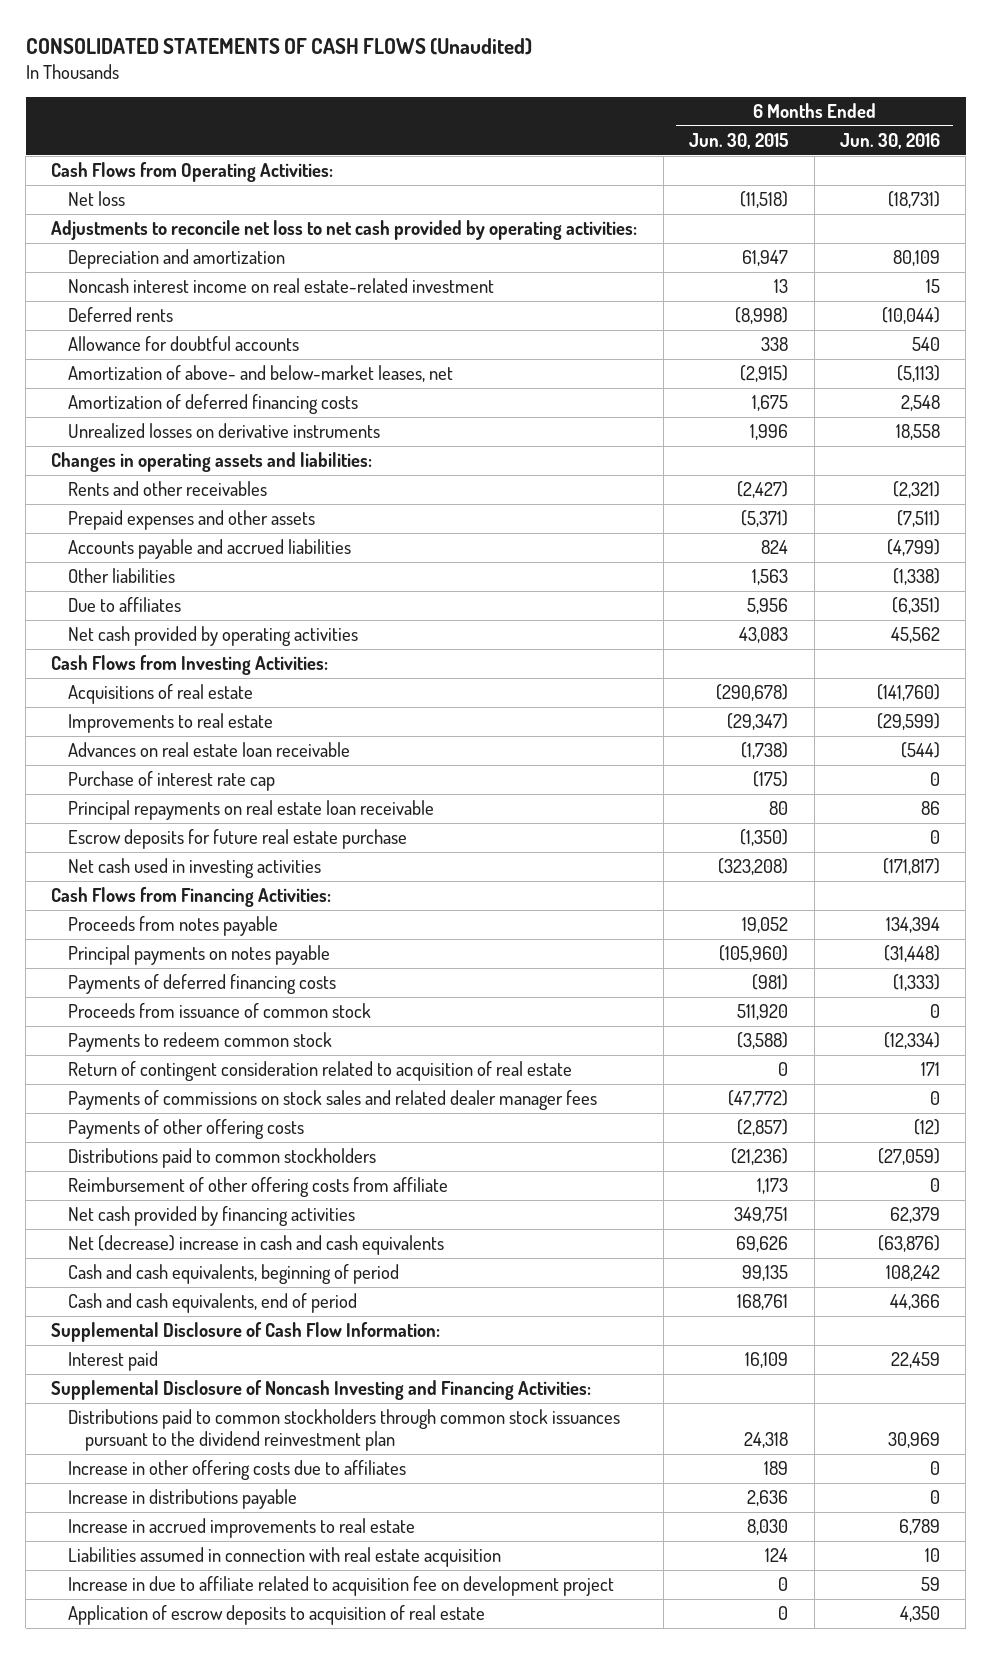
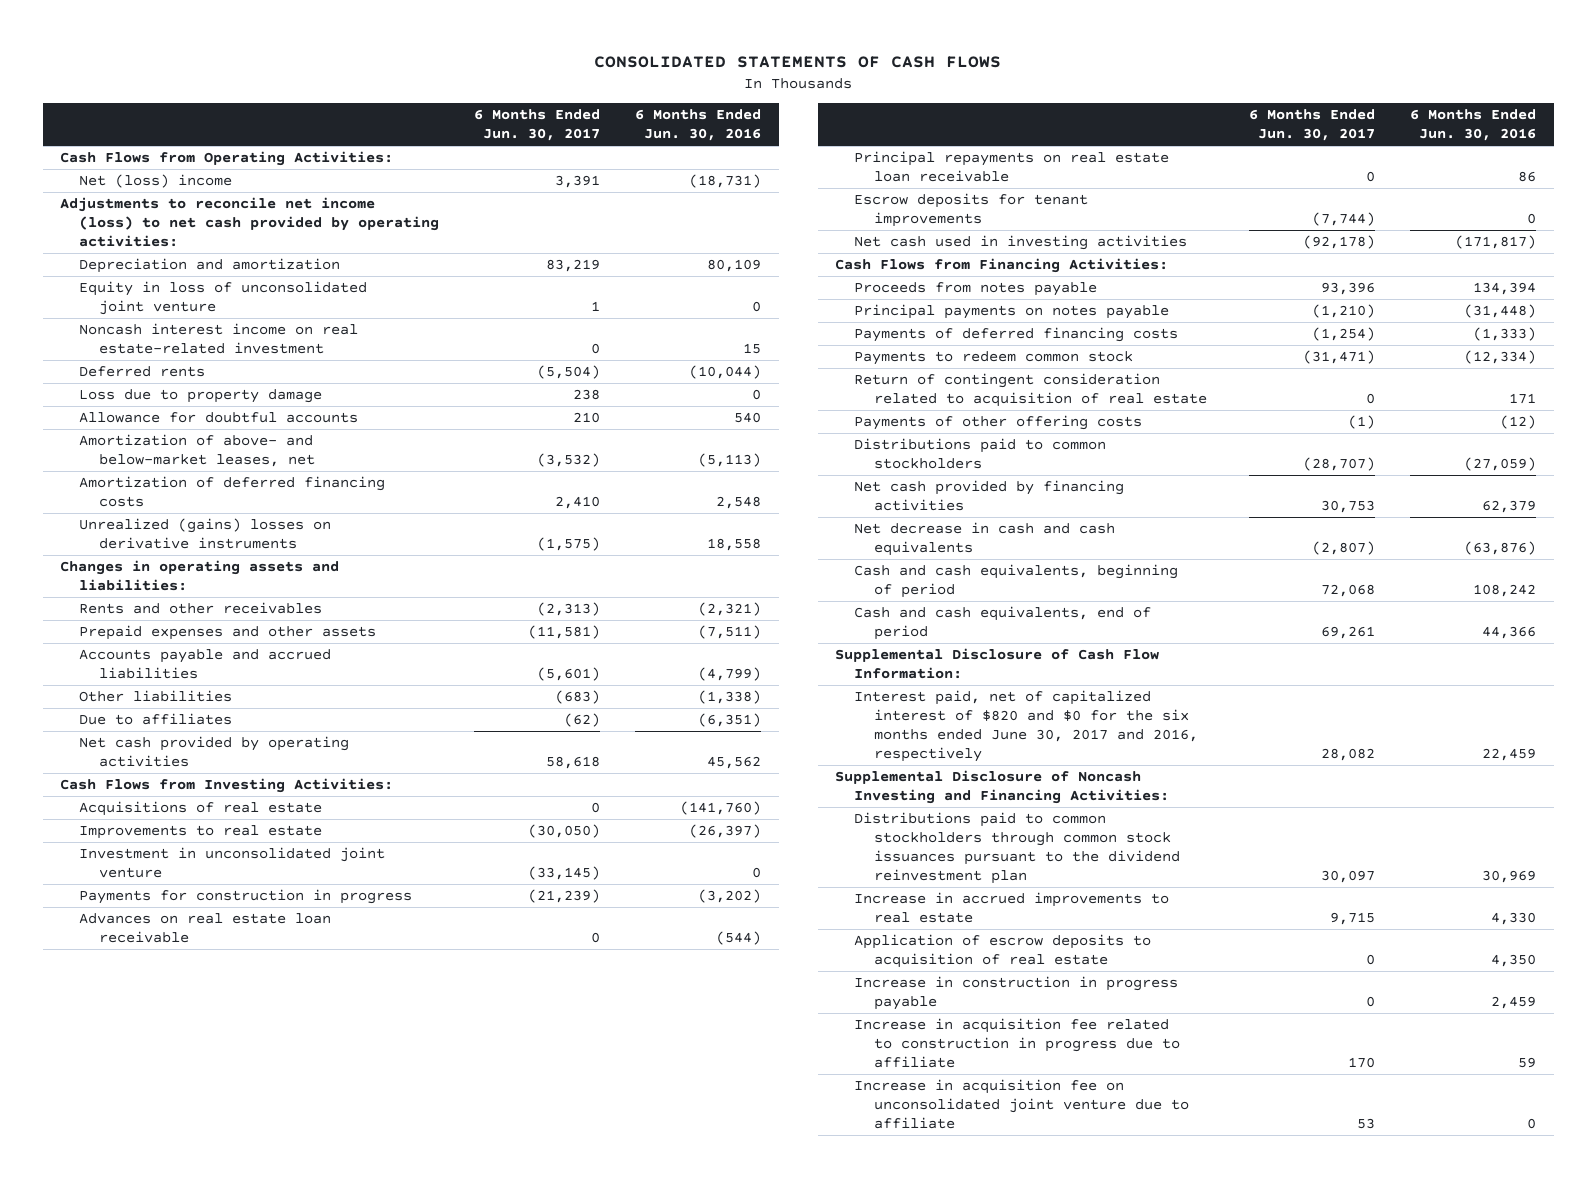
[25,38,532,56] CONSOLIDATED STATEMENTS OF CASH FLOWS (Unaudited) -> [594,55,1002,68] CONSOLIDATED STATEMENTS OF CASH FLOWS
[689,132,789,149] Jun. 30, 2015 -> none
none -> [474,109,601,142] 6 Months Ended Jun. 30, 2017
[68,191,126,207] Net loss -> [79,174,233,189] Net (loss) income
[51,220,638,241] Adjustments to reconcile net loss to net cash provided by operating activities: -> [60,197,440,247] Adjustments to reconcile net income (loss) to net cash provided by operating activities:
none -> [79,281,368,315] Equity in loss of unconsolidated joint venture
none -> [79,389,323,404] Loss due to property damage
[68,423,381,439] Unrealized losses on derivative instruments -> [79,518,332,549] Unrealized (gains) losses on derivative instruments
[876,713,940,731] (29,599) -> [689,824,762,839] (26,397)
none -> [79,847,386,878] Investment in unconsolidated joint venture
none -> [79,889,413,905] Payments for construction in progress
[68,771,276,792] Purchase of interest rate cap -> none
[68,829,408,850] Escrow deposits for future real estate purchase -> none
none -> [854,193,1089,227] Escrow deposits for tenant improvements
[68,1003,372,1019] Proceeds from issuance of common stock -> none
[68,1090,598,1111] Payments of commissions on stock sales and related dealer manager fees -> none
[68,1177,449,1198] Reimbursement of other offering costs from affiliate -> none
[68,1235,445,1256] Net (decrease) increase in cash and cash equivalents -> [854,522,1116,556] Net decrease in cash and cash equivalents
[68,1351,159,1372] Interest paid -> [854,690,1198,762] Interest paid, net of capitalized interest of $820 and $0 for the six months ended June 30, 2017 and 2016, respectively
[68,1460,407,1481] Increase in other offering costs due to affiliates -> none
[68,1489,298,1510] Increase in distributions payable -> none
[68,1547,502,1568] Liabilities assumed in connection with real estate acquisition -> none
[68,1576,615,1597] Increase in due to affiliate related to acquisition fee on development project -> none
[898,1519,940,1536] 6,789 -> [1491,911,1537,925] 4,330
none -> [854,976,1179,1010] Increase in construction in progress payable
none -> [854,1018,1180,1068] Increase in acquisition fee related to construction in progress due to affiliate
none -> [854,1079,1189,1129] Increase in acquisition fee on unconsolidated joint venture due to affiliate

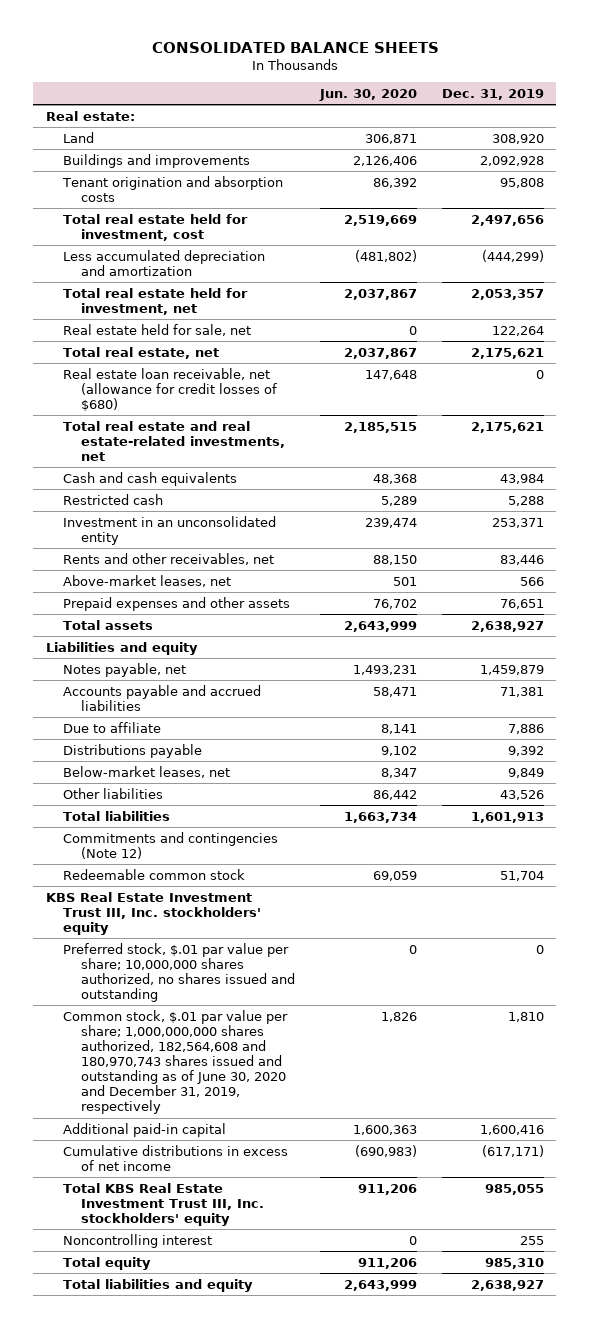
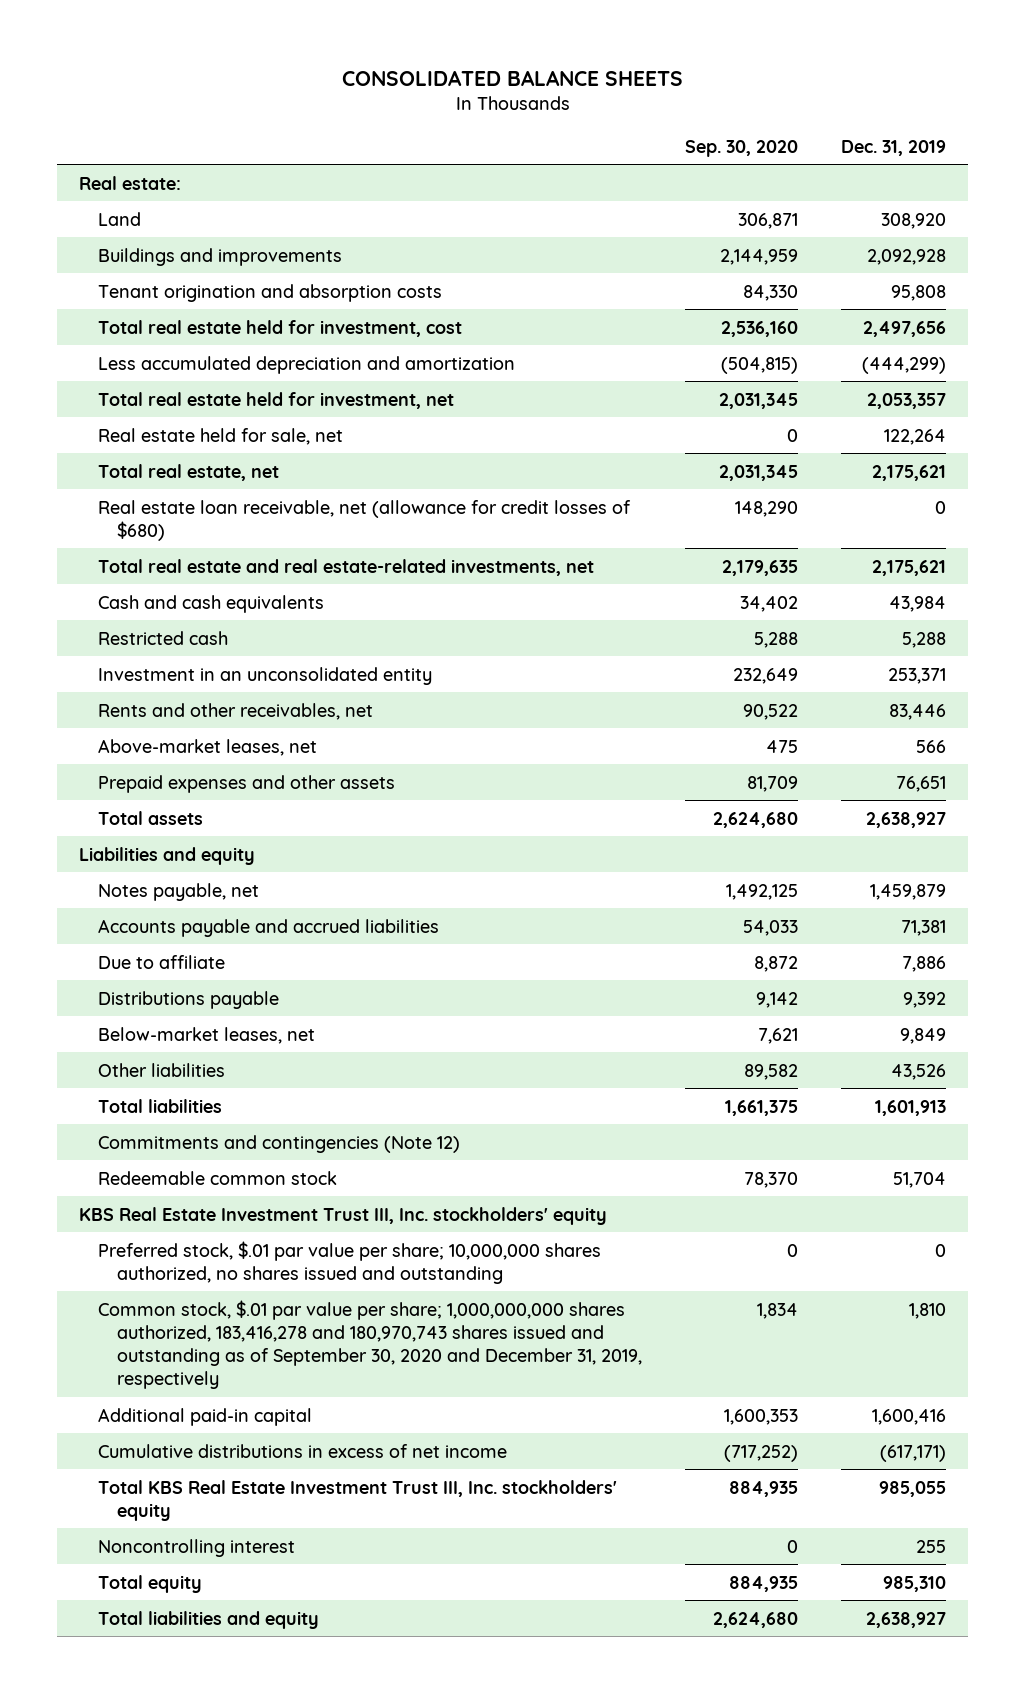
[318,88,417,101] Jun. 30, 2020 -> none
none -> [685,139,799,157] Sep. 30, 2020
[63,1009,289,1115] Common stock, $.01 par value per share; 1,000,000,000 shares authorized, 182,564,608 and 180,970,743 shares issued and outstanding as of June 30, 2020 and December 31, 2019, respectively -> [98,1299,643,1390] Common stock, $.01 par value per share; 1,000,000,000 shares authorized, 183,416,278 and 180,970,743 shares issued and outstanding as of September 30, 2020 and December 31, 2019, respectively

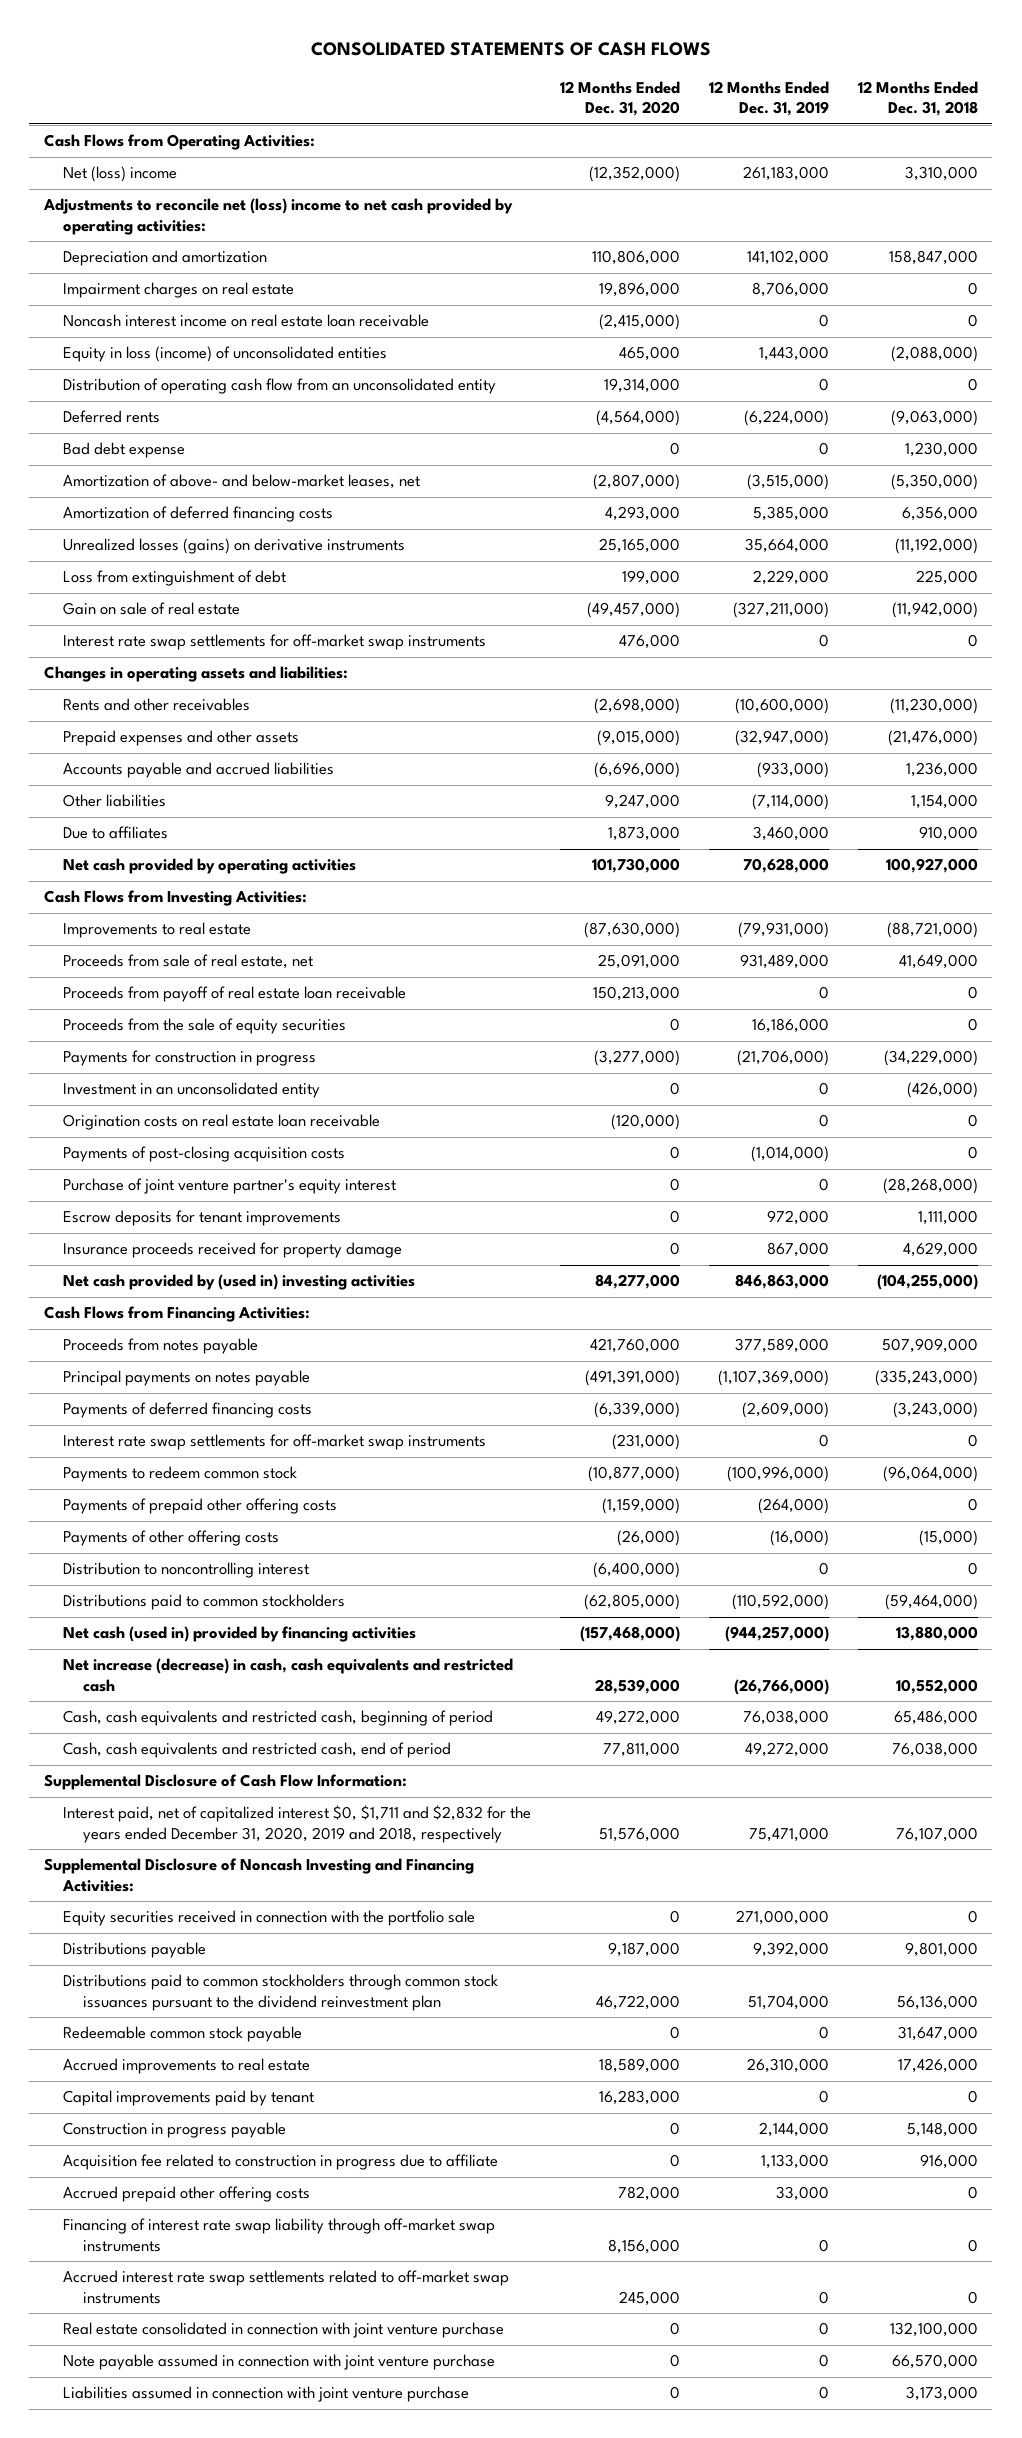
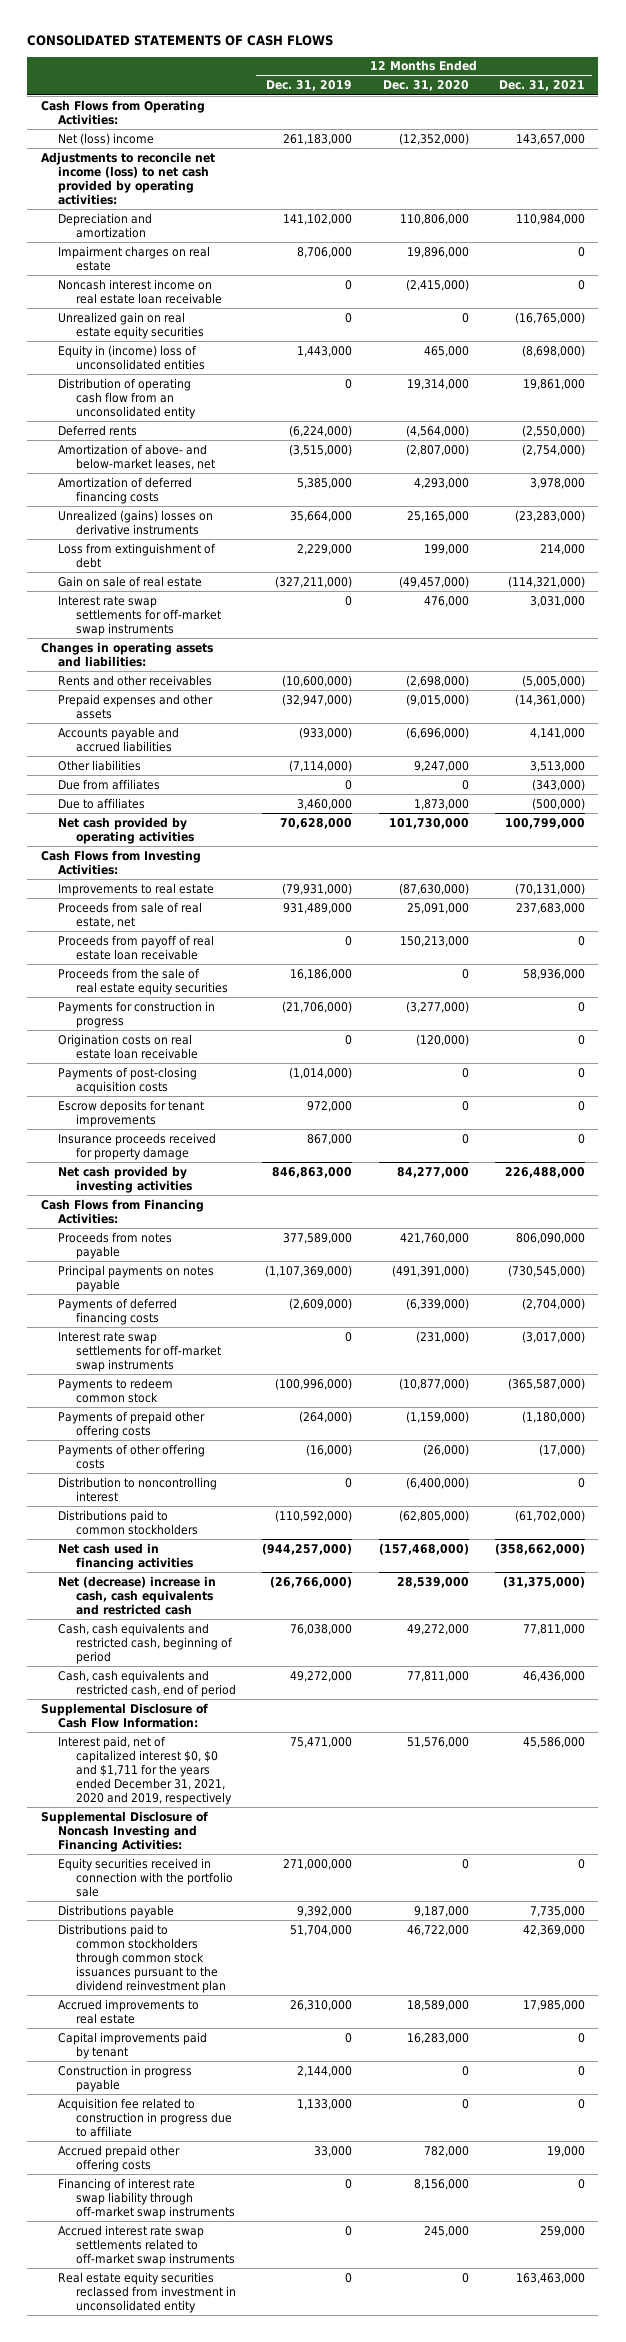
[857,80,978,117] 12 Months Ended Dec. 31, 2018 -> none
none -> [499,80,586,92] Dec. 31, 2021
[42,198,513,235] Adjustments to reconcile net (loss) income to net cash provided by operating activities: -> [40,151,215,205] Adjustments to reconcile net income (loss) to net cash provided by operating activities:
none -> [58,311,205,339] Unrealized gain on real estate equity securities
[63,346,388,363] Equity in loss (income) of unconsolidated entities -> [58,344,206,370] Equity in (income) loss of unconsolidated entities
[63,442,186,459] Bad debt expense -> none
[63,538,406,555] Unrealized losses (gains) on derivative instruments -> [58,509,214,535] Unrealized (gains) losses on derivative instruments
none -> [58,778,161,790] Due from affiliates
[63,1018,347,1035] Proceeds from the sale of equity securities -> [58,967,229,995] Proceeds from the sale of real estate equity securities
[63,1082,321,1099] Investment in an unconsolidated entity -> none
[63,1178,397,1195] Purchase of joint venture partner's equity interest -> none
[63,1274,416,1291] Net cash provided by (used in) investing activities -> [58,1165,193,1193] Net cash provided by investing activities
[63,1626,417,1643] Net cash (used in) provided by financing activities -> [58,1542,194,1570] Net cash used in financing activities
[63,1658,514,1692] Net increase (decrease) in cash, cash equivalents and restricted cash -> [58,1575,217,1615] Net (decrease) increase in cash, cash equivalents and restricted cash
[63,1805,532,1843] Interest paid, net of capitalized interest $0, $1,711 and $2,832 for the years ended December 31, 2020, 2019 and 2018, respectively -> [58,1735,233,1805] Interest paid, net of capitalized interest $0, $0 and $1,711 for the years ended December 31, 2021, 2020 and 2019, respectively
[63,2026,303,2043] Redeemable common stock payable -> none
[63,2322,505,2339] Real estate consolidated in connection with joint venture purchase -> none
[63,2354,496,2371] Note payable assumed in connection with joint venture purchase -> none
[63,2386,470,2403] Liabilities assumed in connection with joint venture purchase -> none
none -> [58,2271,237,2313] Real estate equity securities reclassed from investment in unconsolidated entity

